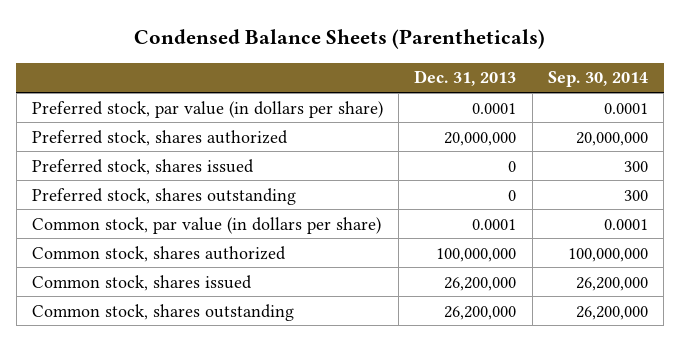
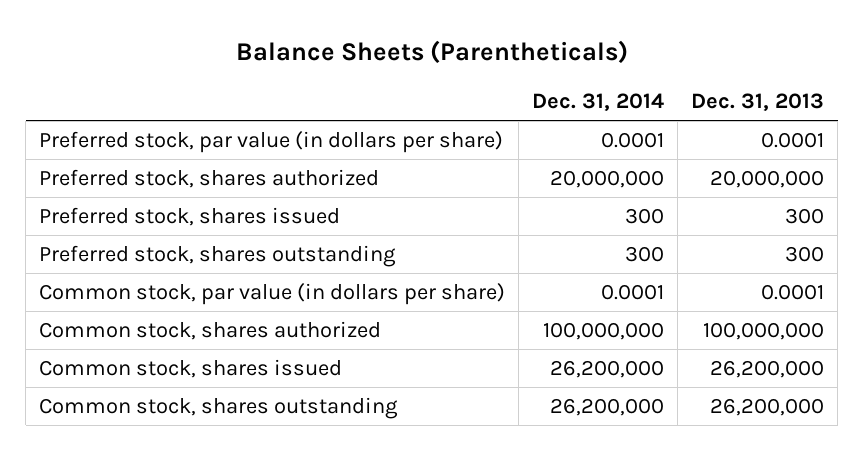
[133,29,545,50] Condensed Balance Sheets (Parentheticals) -> [235,40,628,65] Balance Sheets (Parentheticals)
[547,71,648,88] Sep. 30, 2014 -> none
none -> [532,93,665,112] Dec. 31, 2014
[508,160,517,172] 0 -> [785,207,825,224] 300
[508,189,517,201] 0 -> [785,245,825,262] 300

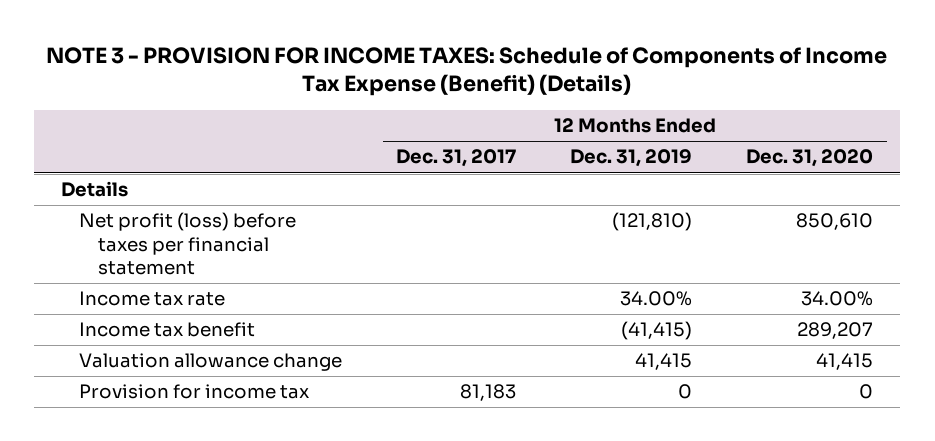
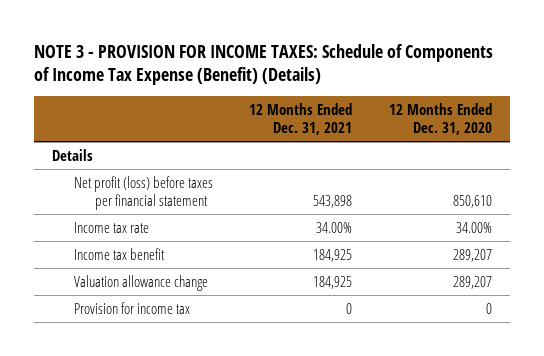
[396,149,517,168] Dec. 31, 2017 -> none
[570,149,693,168] Dec. 31, 2019 -> none
none -> [249,103,353,135] 12 Months Ended Dec. 31, 2021
[816,353,874,371] 41,415 -> [452,276,492,290] 289,207

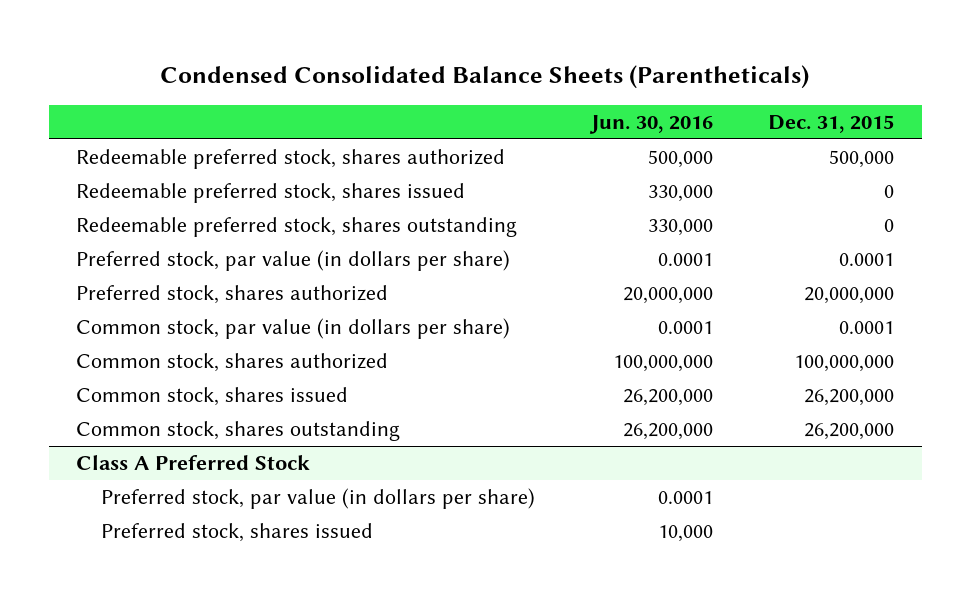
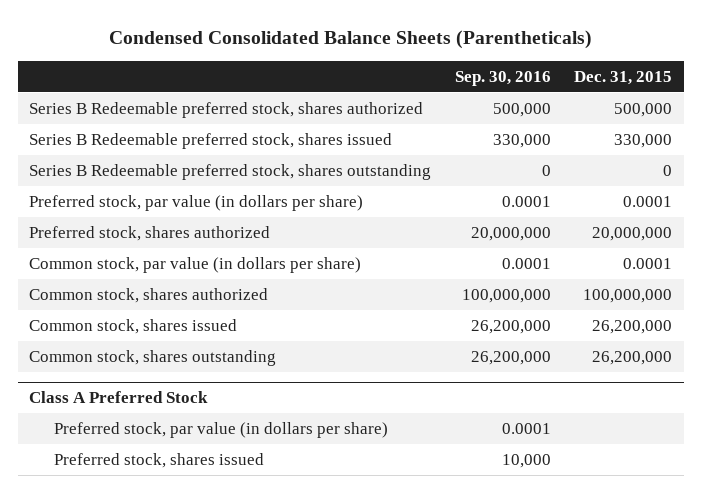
[588,114,713,134] Jun. 30, 2016 -> none
none -> [454,70,551,86] Sep. 30, 2016
[76,149,506,170] Redeemable preferred stock, shares authorized -> [29,101,424,118] Series B Redeemable preferred stock, shares authorized
[76,183,466,204] Redeemable preferred stock, shares issued -> [29,132,393,149] Series B Redeemable preferred stock, shares issued
[884,185,895,199] 0 -> [614,133,673,148] 330,000
[76,217,518,238] Redeemable preferred stock, shares outstanding -> [29,163,432,180] Series B Redeemable preferred stock, shares outstanding

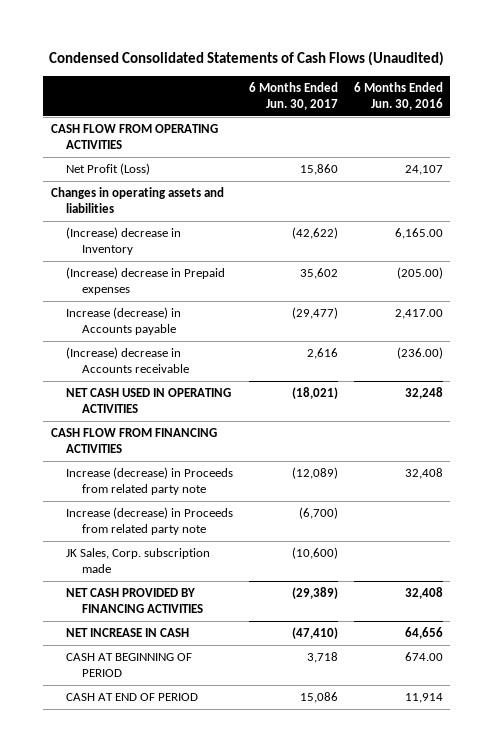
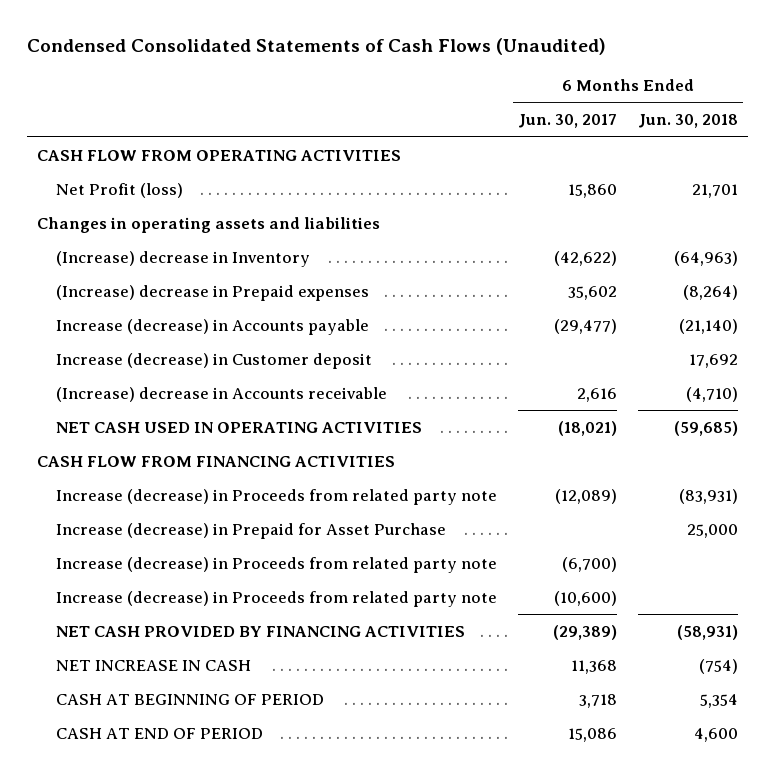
[353,82,443,111] 6 Months Ended Jun. 30, 2016 -> none
none -> [637,114,738,129] Jun. 30, 2018
[66,163,151,176] Net Profit (Loss) -> [56,182,184,198] Net Profit (loss)
none -> [56,352,373,369] Increase (decrease) in Customer deposit
none -> [56,522,447,539] Increase (decrease) in Prepaid for Asset Purchase
[66,548,211,574] JK Sales, Corp. subscription made -> none
none -> [56,590,498,607] Increase (decrease) in Proceeds from related party note
[291,627,338,640] (47,410) -> [571,659,618,674] 11,368

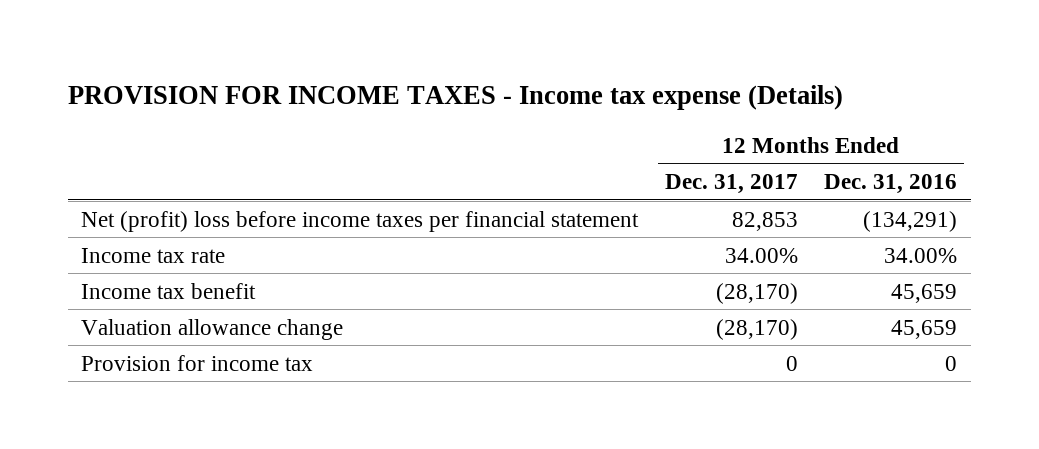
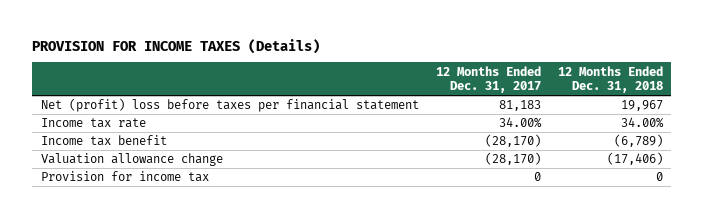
[68,84,844,110] PROVISION FOR INCOME TAXES - Income tax expense (Details) -> [32,38,321,54] PROVISION FOR INCOME TAXES (Details)
[824,174,958,195] Dec. 31, 2016 -> none
none -> [557,65,663,94] 12 Months Ended Dec. 31, 2018
[81,210,640,232] Net (profit) loss before income taxes per financial statement -> [40,98,419,113] Net (profit) loss before taxes per financial statement
[731,211,798,231] 82,853 -> [498,100,541,112] 81,183

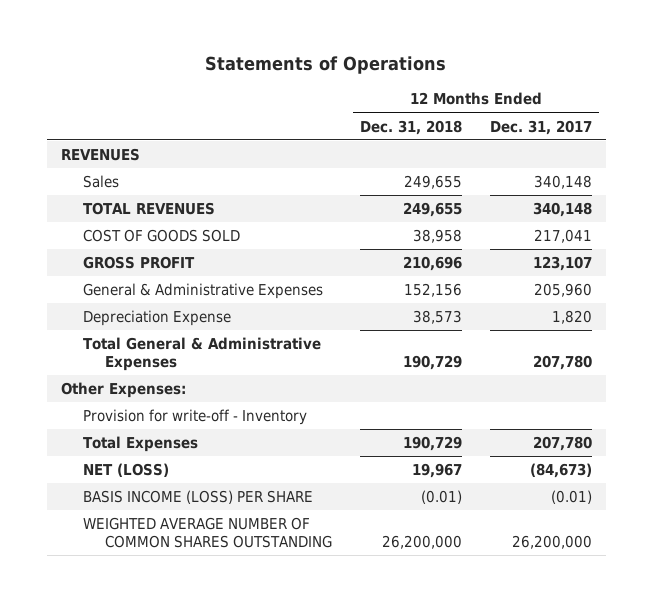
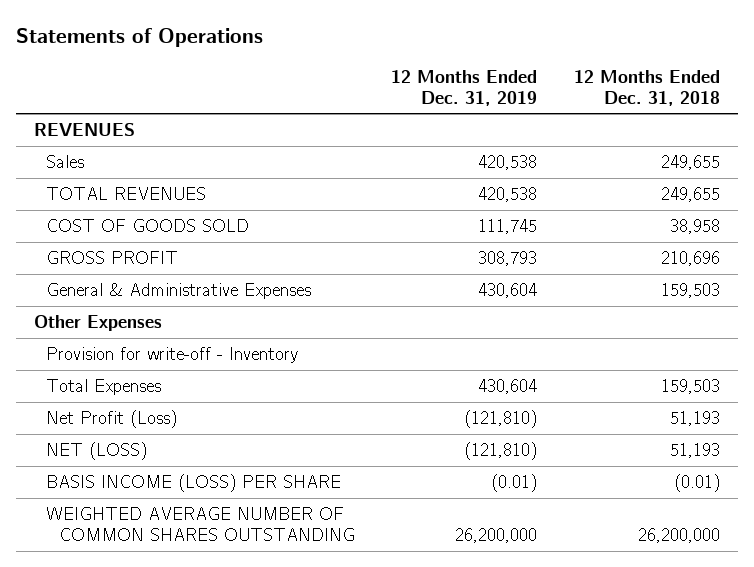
[490,119,593,135] Dec. 31, 2017 -> none
none -> [391,69,538,106] 12 Months Ended Dec. 31, 2019
[82,310,231,327] Depreciation Expense -> none
[82,337,321,371] Total General & Administrative Expenses -> none
[403,283,462,298] 152,156 -> [661,282,721,298] 159,503
[60,382,186,399] Other Expenses: -> [33,314,162,331] Other Expenses
[402,436,462,452] 190,729 -> [661,378,721,394] 159,503
none -> [46,409,178,428] Net Profit (Loss)
[411,463,462,479] 19,967 -> [670,442,721,458] 51,193

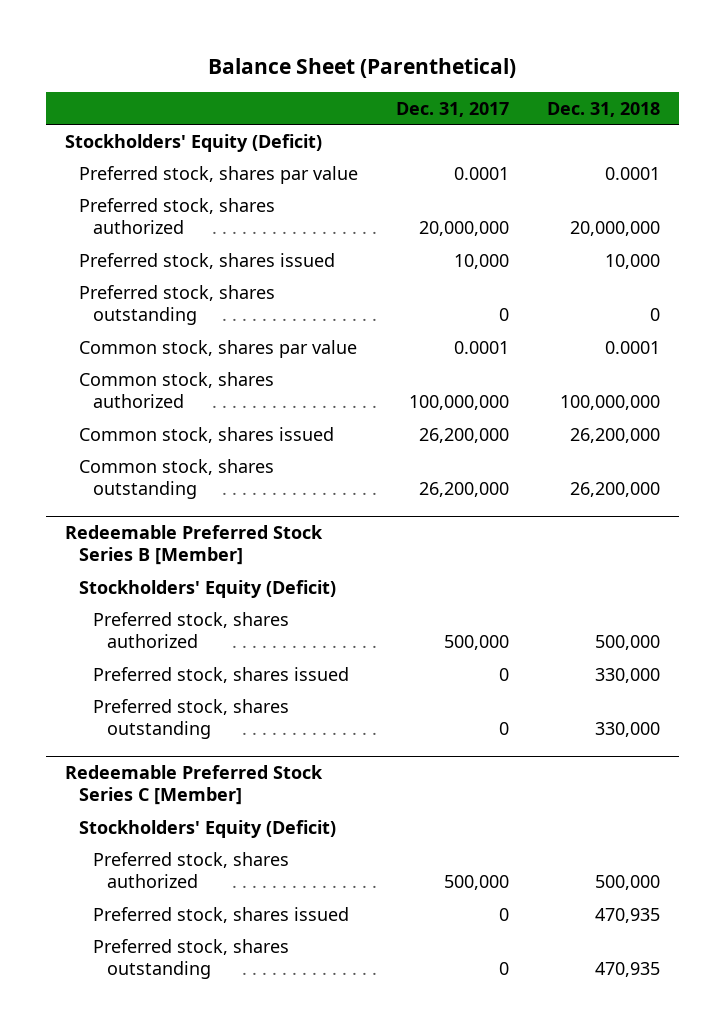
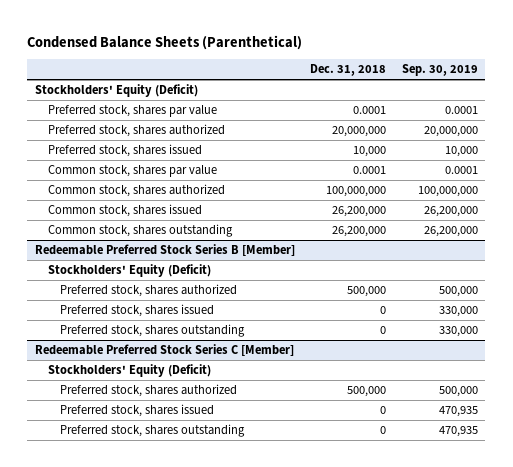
[208,57,517,78] Balance Sheet (Parenthetical) -> [27,34,303,50] Condensed Balance Sheets (Parenthetical)
[395,101,509,117] Dec. 31, 2017 -> none
none -> [401,64,478,77] Sep. 30, 2019
[78,284,275,326] Preferred stock, shares outstanding -> none
[595,667,661,683] 330,000 -> [380,305,387,314] 0
[595,722,661,738] 330,000 -> [380,325,387,334] 0
[595,907,661,923] 470,935 -> [380,405,387,414] 0
[595,962,661,978] 470,935 -> [380,425,387,434] 0

